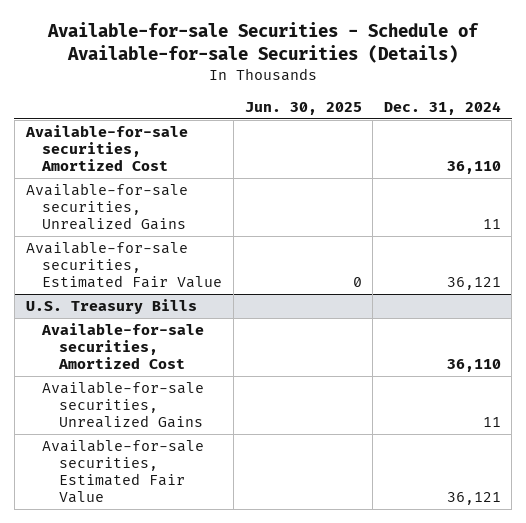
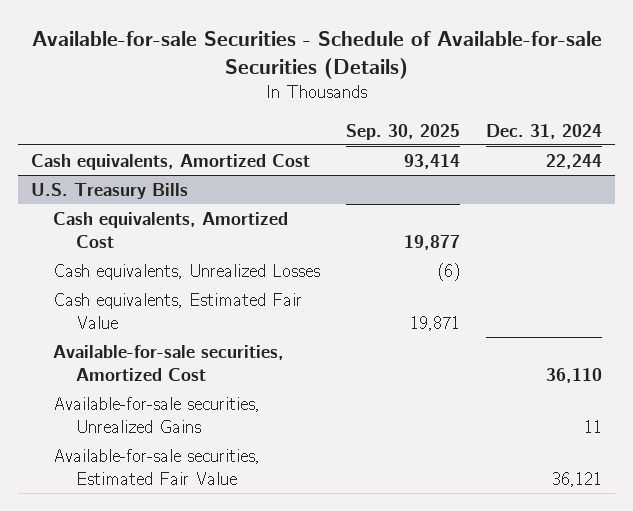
[244,102,362,116] Jun. 30, 2025 -> none
none -> [346,123,461,140] Sep. 30, 2025
[24,125,188,172] Available-for-sale securities, Amortized Cost -> none
[25,183,188,231] Available-for-sale securities, Unrealized Gains -> none
[25,241,223,289] Available-for-sale securities, Estimated Fair Value -> none
none -> [30,153,310,170] Cash equivalents, Amortized Cost
none -> [53,211,289,248] Cash equivalents, Amortized Cost
none -> [53,263,321,280] Cash equivalents, Unrealized Losses
none -> [53,292,303,329] Cash equivalents, Estimated Fair Value

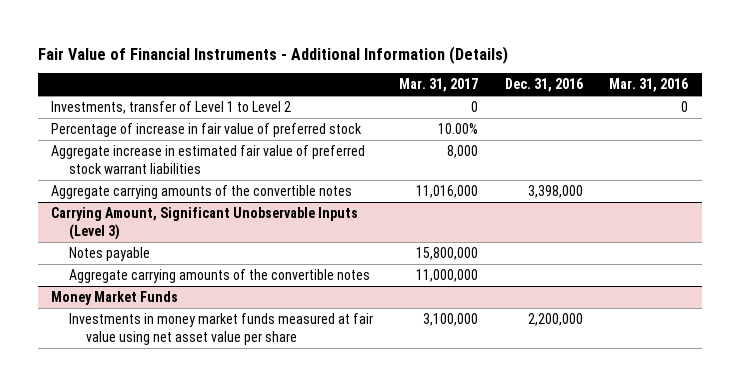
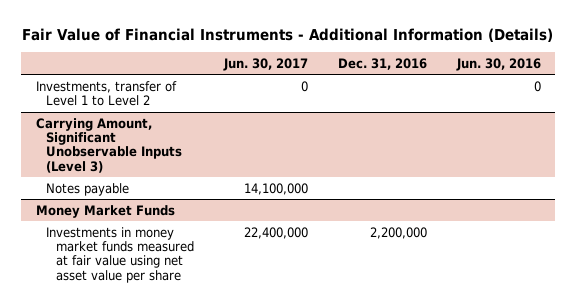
[399,78,479,93] Mar. 31, 2017 -> none
[609,78,689,93] Mar. 31, 2016 -> none
none -> [222,57,308,71] Jun. 30, 2017
none -> [455,57,541,71] Jun. 30, 2016
[51,122,363,137] Percentage of increase in fair value of preferred stock -> none
[51,144,366,174] Aggregate increase in estimated fair value of preferred stock warrant liabilities -> none
[51,184,353,199] Aggregate carrying amounts of the convertible notes -> none
[68,268,370,283] Aggregate carrying amounts of the convertible notes -> none

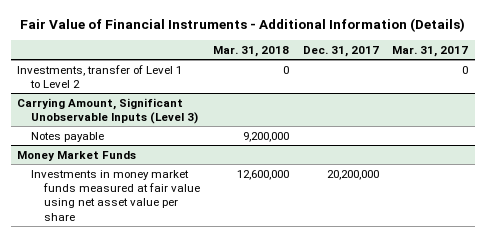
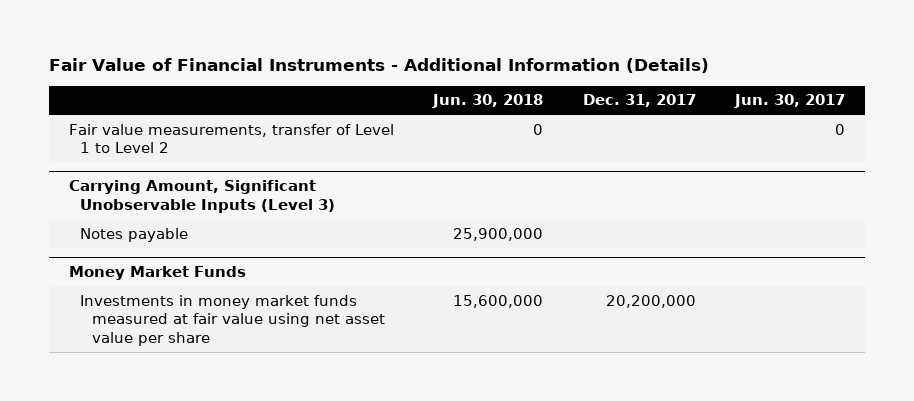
[213,46,290,58] Mar. 31, 2018 -> none
[392,46,469,58] Mar. 31, 2017 -> none
none -> [432,94,544,109] Jun. 30, 2018
none -> [734,94,846,109] Jun. 30, 2017
[17,64,183,88] Investments, transfer of Level 1 to Level 2 -> [68,123,394,154] Fair value measurements, transfer of Level 1 to Level 2

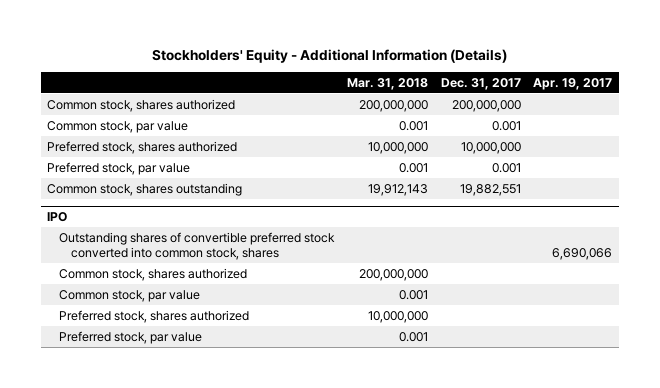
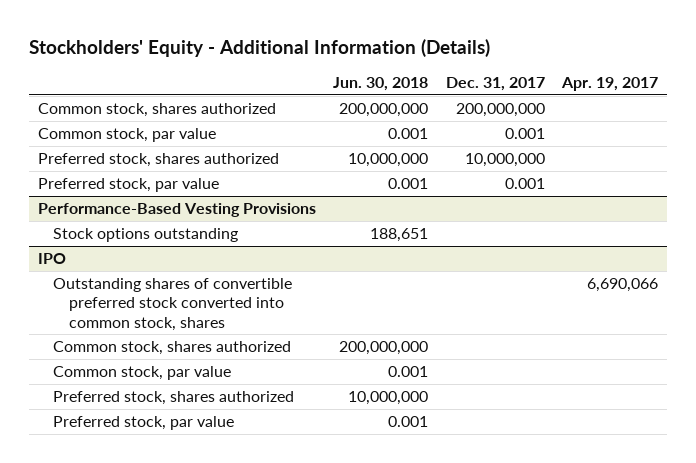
[346,77,428,90] Mar. 31, 2018 -> none
none -> [333,77,429,92] Jun. 30, 2018
[47,182,243,196] Common stock, shares outstanding -> none
none -> [37,203,316,218] Performance-Based Vesting Provisions
none -> [53,228,239,243] Stock options outstanding

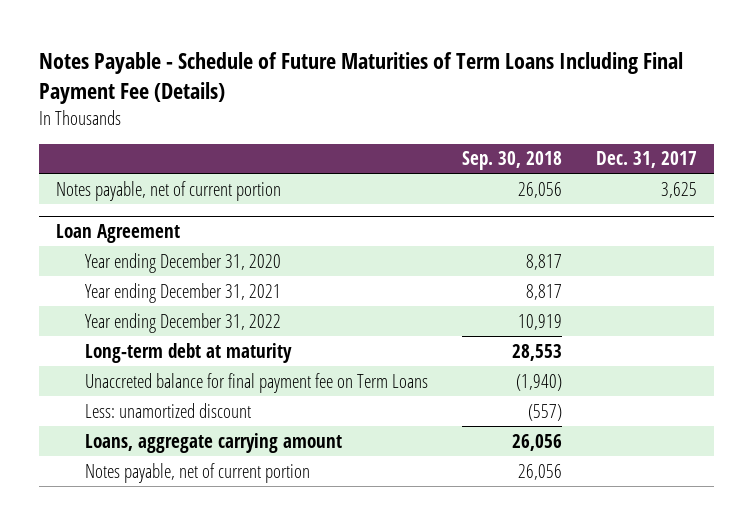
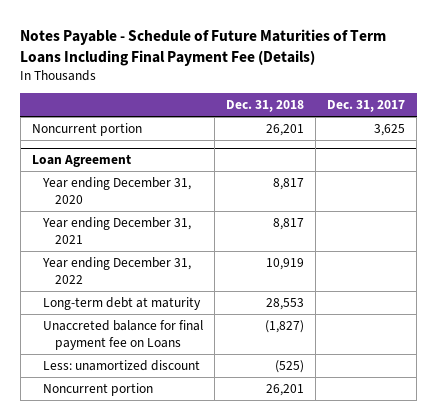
[462,151,563,171] Sep. 30, 2018 -> none
none -> [226,100,305,113] Dec. 31, 2018
[56,180,282,201] Notes payable, net of current portion -> [31,122,142,136] Noncurrent portion
[85,372,429,393] Unaccreted balance for final payment fee on Term Loans -> [43,319,204,350] Unaccreted balance for final payment fee on Loans
[85,432,343,453] Loans, aggregate carrying amount -> none
[85,462,311,483] Notes payable, net of current portion -> [43,382,154,396] Noncurrent portion

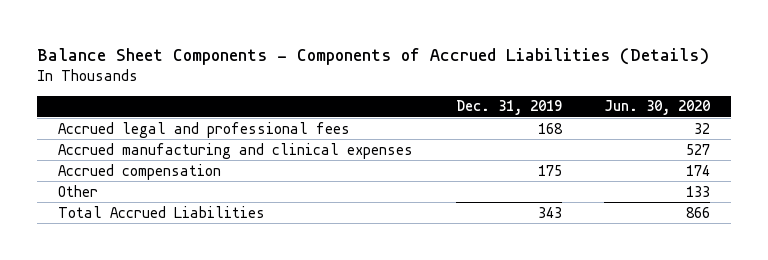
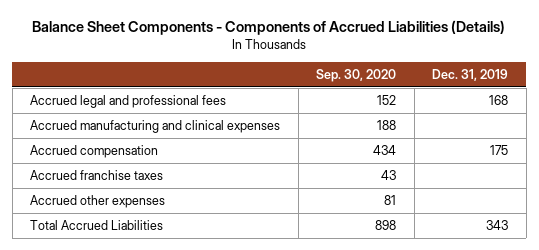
[603,100,710,116] Jun. 30, 2020 -> none
none -> [316,68,397,82] Sep. 30, 2020
none -> [30,170,164,181] Accrued franchise taxes
[58,184,99,197] Other -> [30,195,166,209] Accrued other expenses

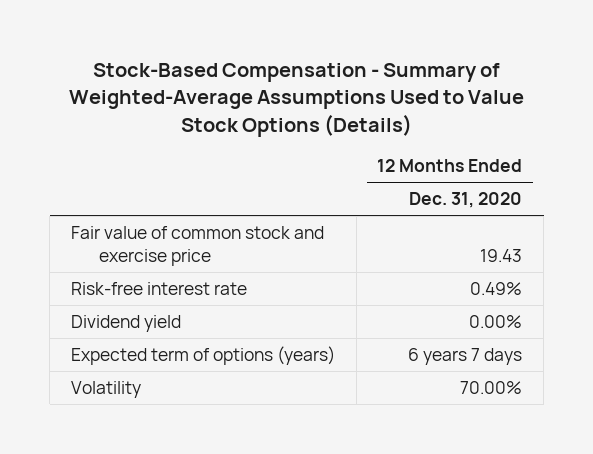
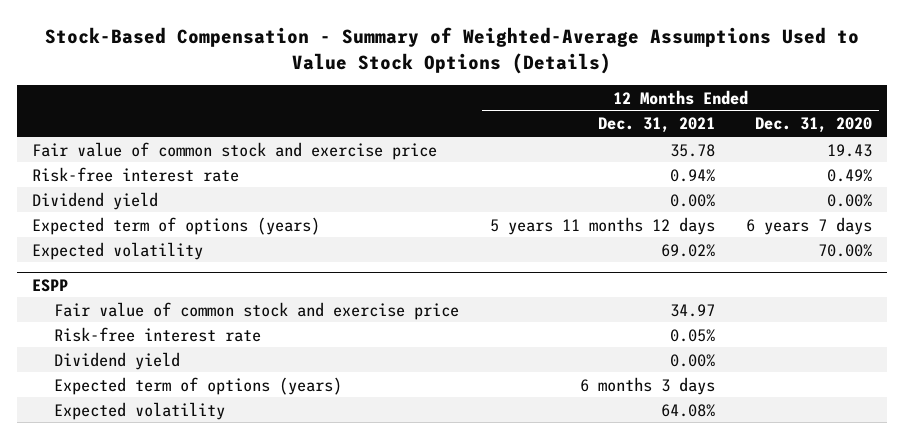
none -> [597,117,715,134] Dec. 31, 2021
[71,380,142,398] Volatility -> [32,241,204,260] Expected volatility
none -> [32,278,69,292] ESPP
none -> [54,301,460,320] Fair value of common stock and exercise price
none -> [54,326,262,342] Risk-free interest rate
none -> [54,351,181,370] Dividend yield
none -> [54,376,343,395] Expected term of options (years)
none -> [54,401,226,420] Expected volatility

